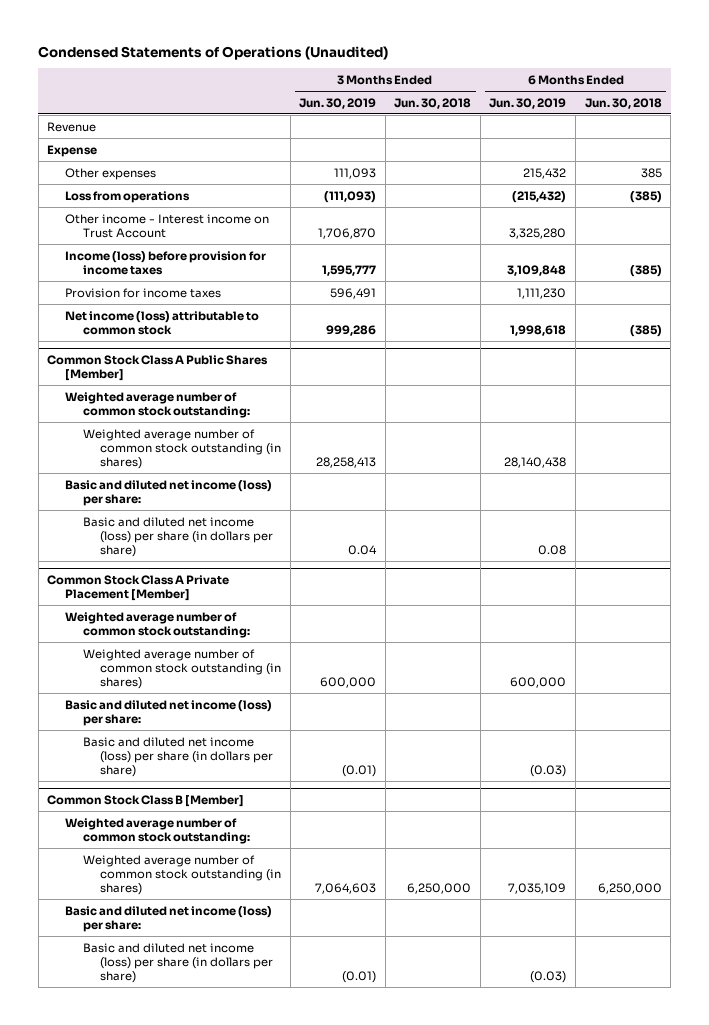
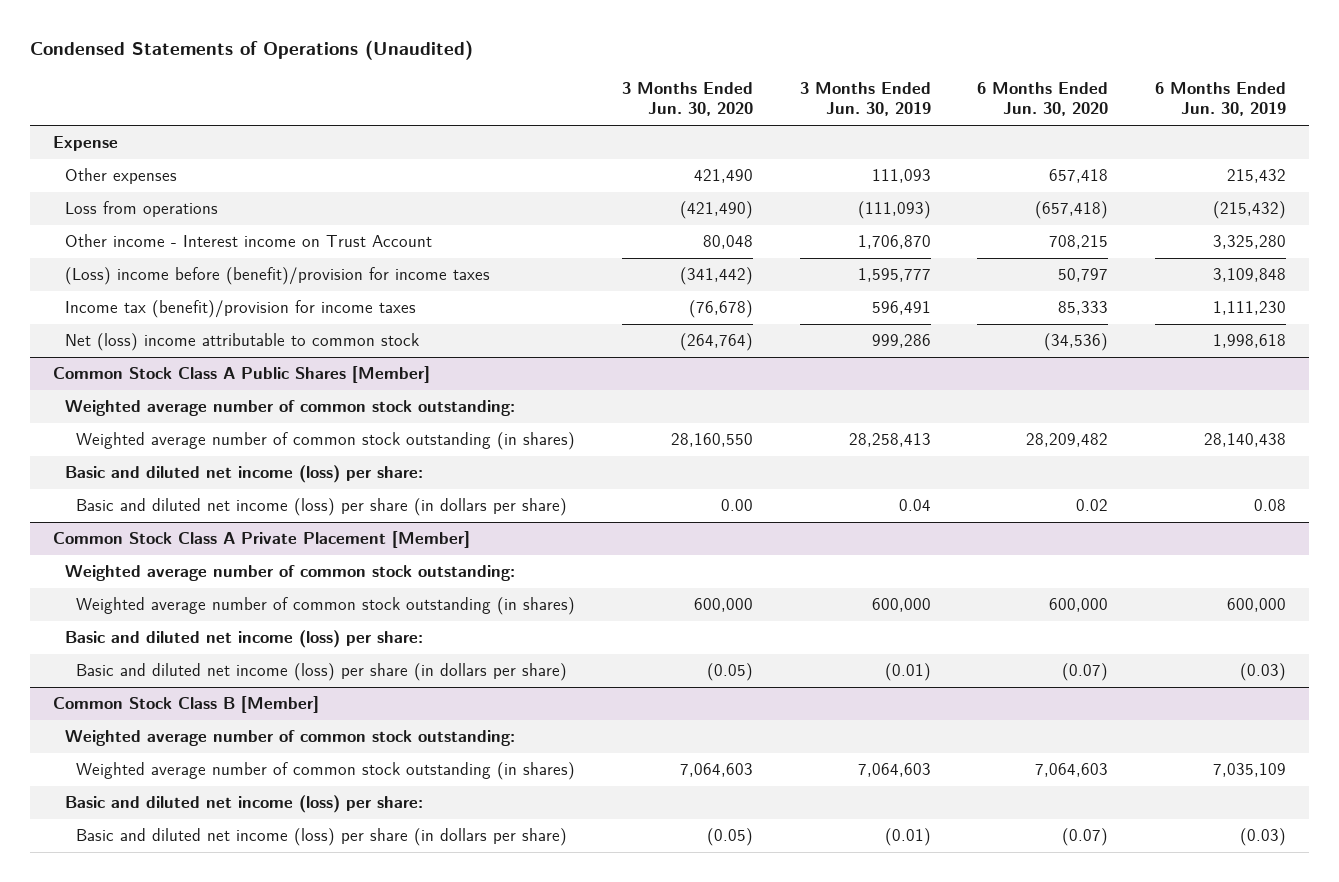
[394,97,472,109] Jun. 30, 2018 -> none
[584,97,662,109] Jun. 30, 2018 -> none
none -> [622,82,754,117] 3 Months Ended Jun. 30, 2020
none -> [977,82,1109,117] 6 Months Ended Jun. 30, 2020
[47,121,97,132] Revenue -> none
[65,250,267,275] Income (loss) before provision for income taxes -> [64,267,490,286] (Loss) income before (benefit)/provision for income taxes
[65,287,222,298] Provision for income taxes -> [64,300,416,319] Income tax (benefit)/provision for income taxes
[65,310,260,335] Net income (loss) attributable to common stock -> [64,333,419,352] Net (loss) income attributable to common stock

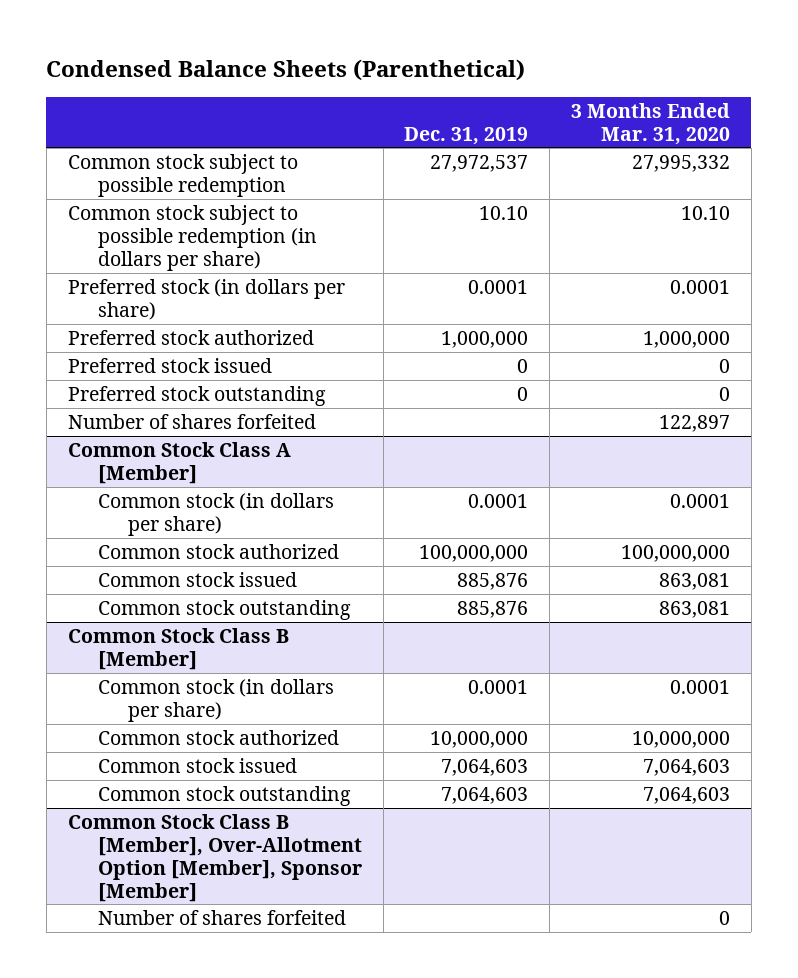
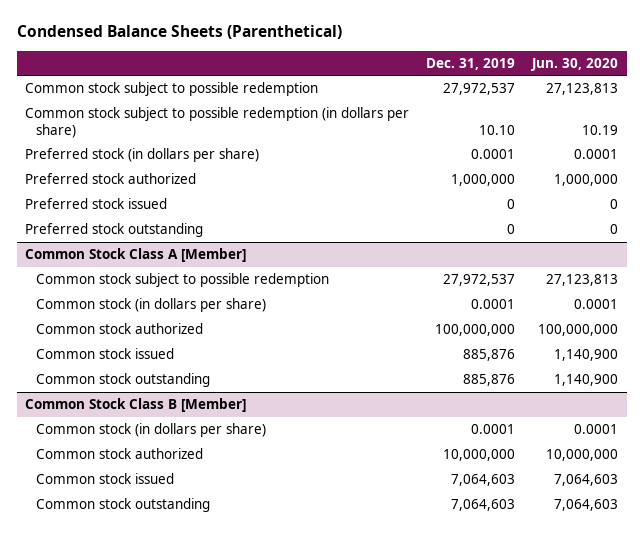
[571,102,731,145] 3 Months Ended Mar. 31, 2020 -> none
none -> [531,57,619,71] Jun. 30, 2020
[67,414,316,430] Number of shares forfeited -> none
none -> [36,273,330,288] Common stock subject to possible redemption
[67,814,362,902] Common Stock Class B [Member], Over-Allotment Option [Member], Sponsor [Member] -> none
[97,910,346,926] Number of shares forfeited -> none

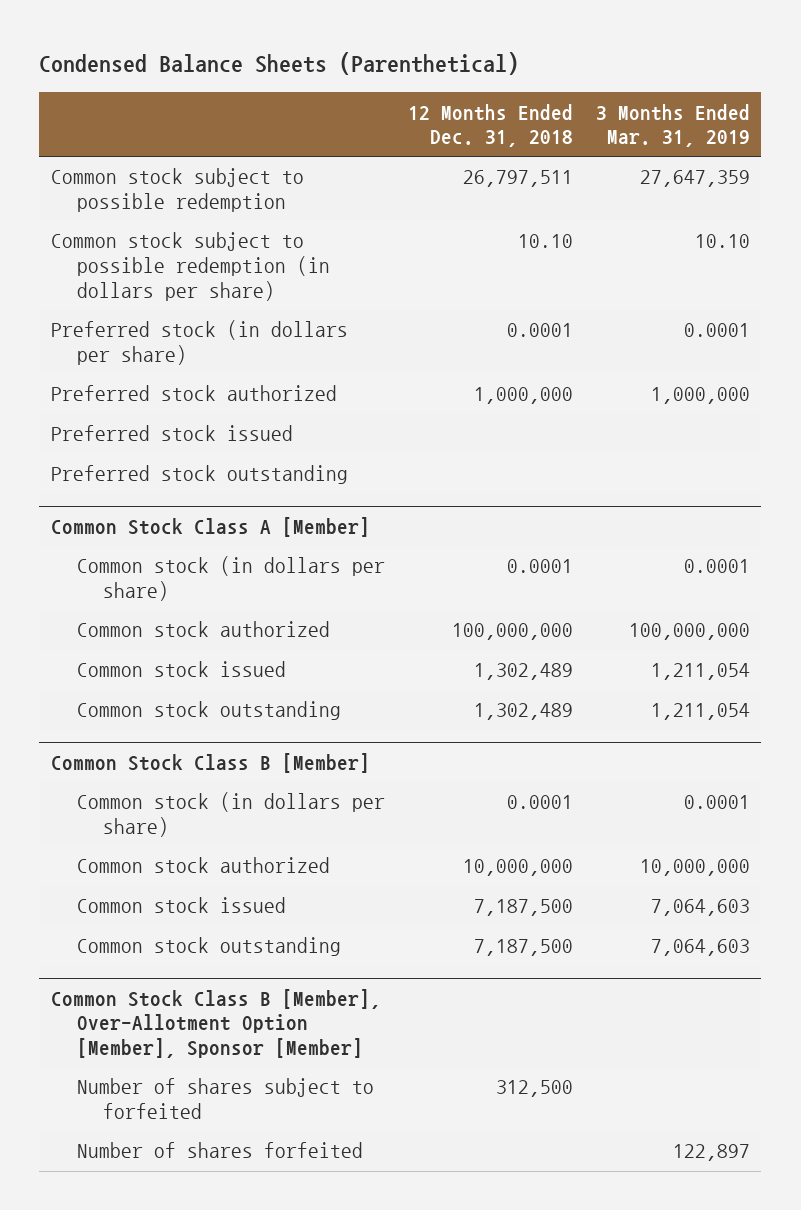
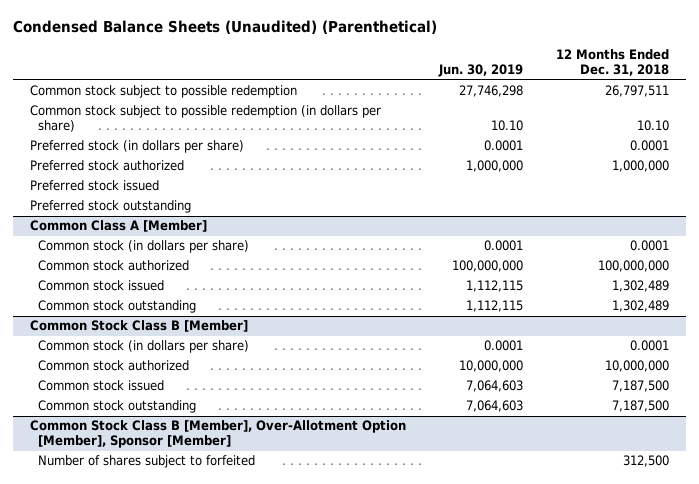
[39,52,520,76] Condensed Balance Sheets (Parenthetical) -> [13,20,438,35] Condensed Balance Sheets (Unaudited) (Parenthetical)
[595,103,750,148] 3 Months Ended Mar. 31, 2019 -> none
none -> [437,64,523,78] Jun. 30, 2019
[50,516,370,537] Common Stock Class A [Member] -> [29,220,207,233] Common Class A [Member]
[77,1142,364,1159] Number of shares forfeited -> none

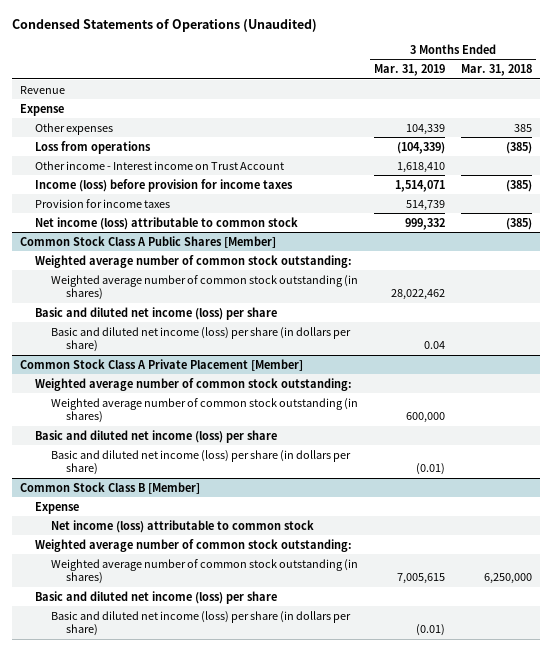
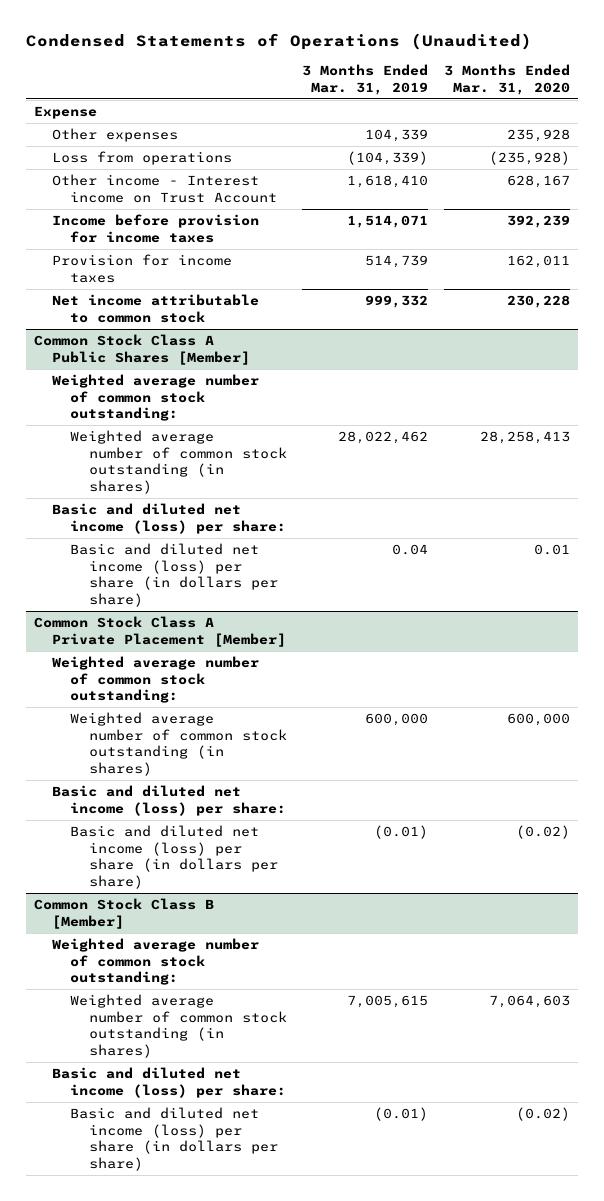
[461,63,533,76] Mar. 31, 2018 -> none
none -> [443,64,570,95] 3 Months Ended Mar. 31, 2020
[20,85,66,94] Revenue -> none
[35,178,294,192] Income (loss) before provision for income taxes -> [52,214,260,243] Income before provision for income taxes
[35,216,299,230] Net income (loss) attributable to common stock -> [52,294,260,323] Net income attributable to common stock
[35,306,278,320] Basic and diluted net income (loss) per share -> [52,503,287,534] Basic and diluted net income (loss) per share:
[35,429,278,443] Basic and diluted net income (loss) per share -> [52,785,287,816] Basic and diluted net income (loss) per share:
[35,501,80,514] Expense -> none
[50,519,314,533] Net income (loss) attributable to common stock -> none
[35,590,278,604] Basic and diluted net income (loss) per share -> [52,1067,287,1098] Basic and diluted net income (loss) per share:

